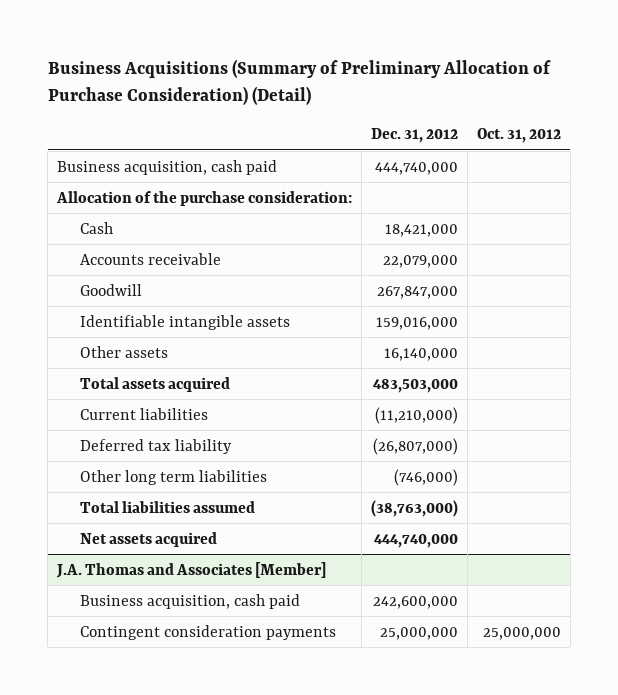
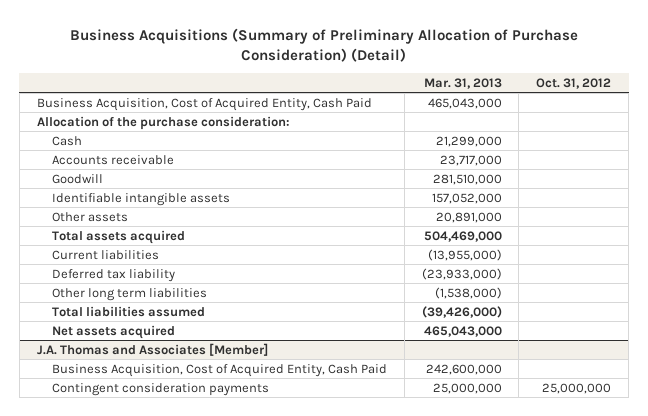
[370,128,458,144] Dec. 31, 2012 -> none
none -> [423,77,502,89] Mar. 31, 2013
[57,159,278,175] Business acquisition, cash paid -> [36,97,372,111] Business Acquisition, Cost of Acquired Entity, Cash Paid
[80,593,301,609] Business acquisition, cash paid -> [52,363,388,377] Business Acquisition, Cost of Acquired Entity, Cash Paid

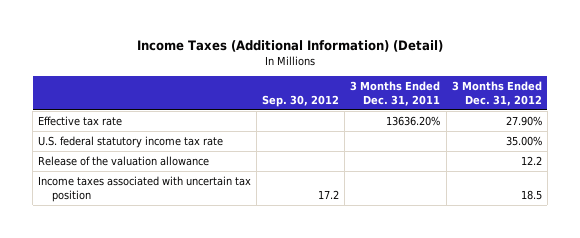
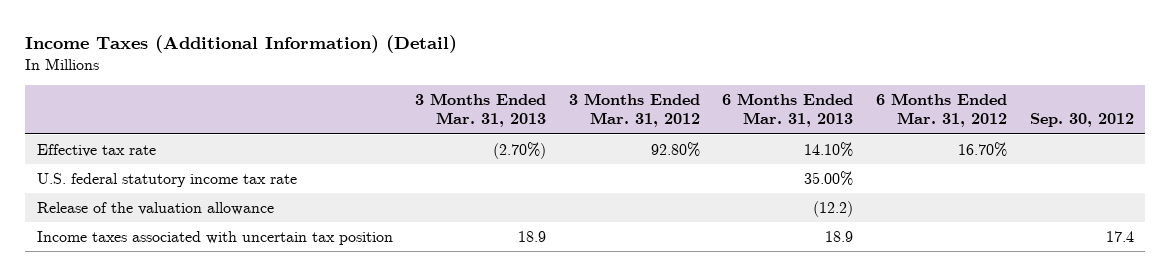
[350,80,441,106] 3 Months Ended Dec. 31, 2011 -> none
[451,80,542,106] 3 Months Ended Dec. 31, 2012 -> none
none -> [415,92,547,128] 3 Months Ended Mar. 31, 2013
none -> [568,92,700,128] 3 Months Ended Mar. 31, 2012
none -> [722,92,854,128] 6 Months Ended Mar. 31, 2013
none -> [875,92,1007,128] 6 Months Ended Mar. 31, 2012
[318,189,340,199] 17.2 -> [1105,230,1134,242] 17.4

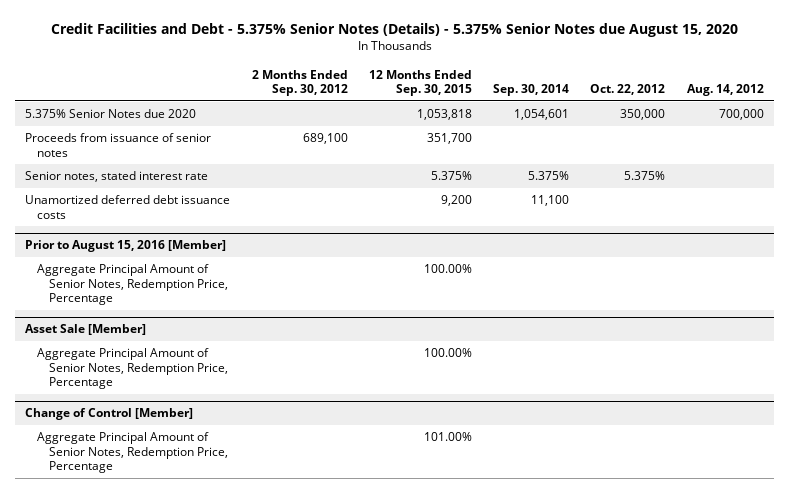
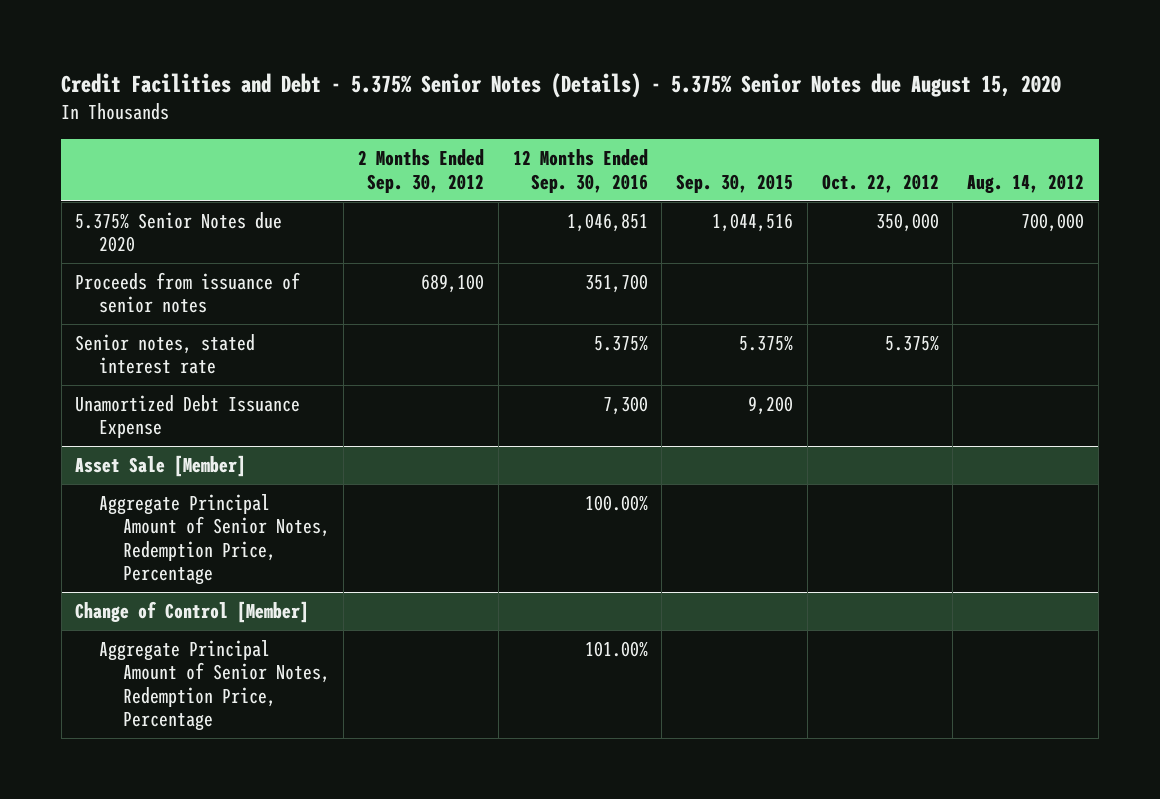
[368,69,472,97] 12 Months Ended Sep. 30, 2015 -> none
[493,84,570,97] Sep. 30, 2014 -> none
none -> [512,149,648,193] 12 Months Ended Sep. 30, 2016
none -> [676,173,794,193] Sep. 30, 2015
[25,240,227,253] Prior to August 15, 2016 [Member] -> none
[37,264,229,305] Aggregate Principal Amount of Senior Notes, Redemption Price, Percentage -> none
[25,195,231,219] Unamortized deferred debt issuance costs -> [75,394,301,439] Unamortized Debt Issuance Expense

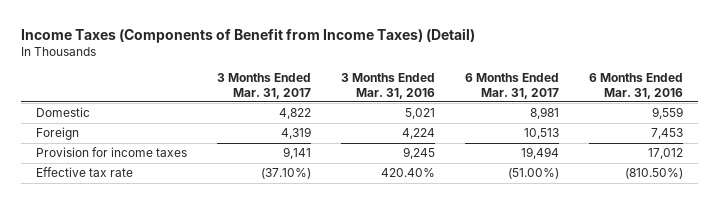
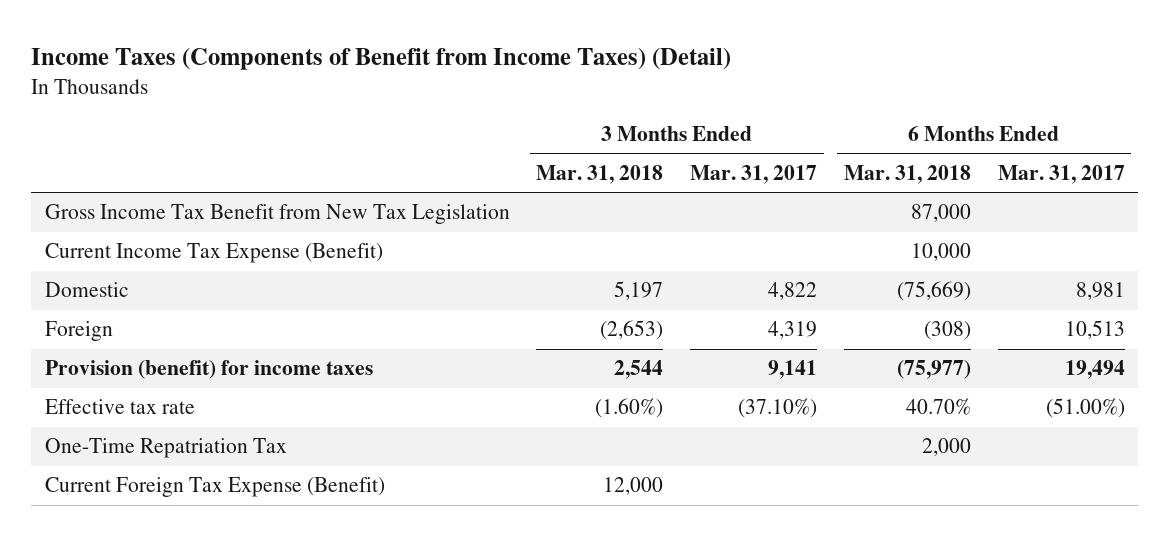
[341,73,436,99] 3 Months Ended Mar. 31, 2016 -> none
[589,73,684,99] 6 Months Ended Mar. 31, 2016 -> none
none -> [536,164,664,184] Mar. 31, 2018
none -> [843,164,971,184] Mar. 31, 2018
none -> [44,204,510,225] Gross Income Tax Benefit from New Tax Legislation
none -> [44,243,383,264] Current Income Tax Expense (Benefit)
[36,147,188,158] Provision for income taxes -> [44,360,373,380] Provision (benefit) for income taxes
none -> [44,438,287,459] One-Time Repatriation Tax
none -> [44,477,385,498] Current Foreign Tax Expense (Benefit)

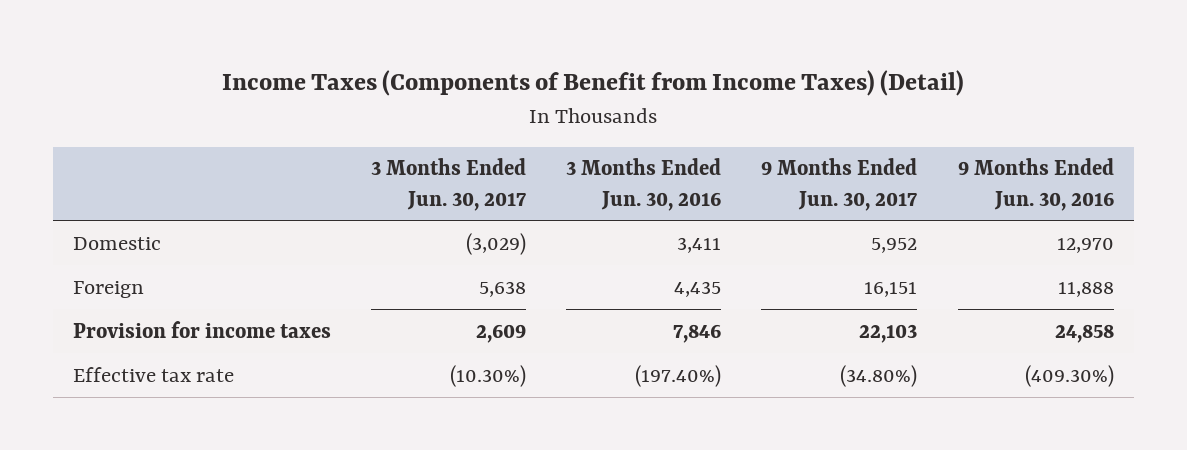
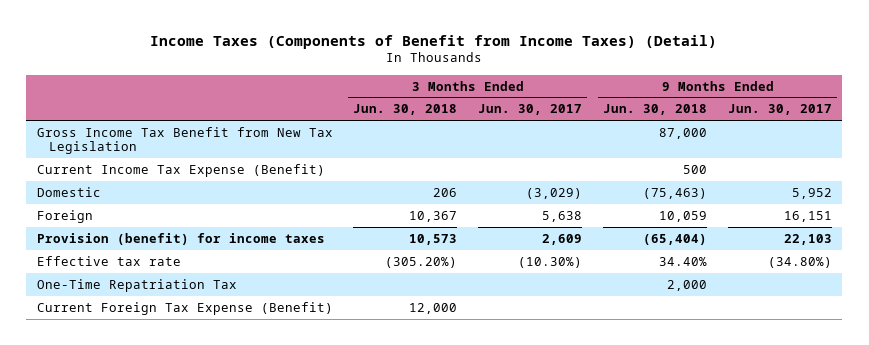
[566,158,722,211] 3 Months Ended Jun. 30, 2016 -> none
[957,158,1114,211] 9 Months Ended Jun. 30, 2016 -> none
none -> [353,104,458,116] Jun. 30, 2018
none -> [603,104,708,116] Jun. 30, 2018
none -> [36,126,333,155] Gross Income Tax Benefit from New Tax Legislation
none -> [36,163,325,177] Current Income Tax Expense (Benefit)
[73,320,332,338] Provision for income taxes -> [36,232,325,245] Provision (benefit) for income taxes
none -> [36,278,237,292] One-Time Repatriation Tax
none -> [36,301,333,315] Current Foreign Tax Expense (Benefit)

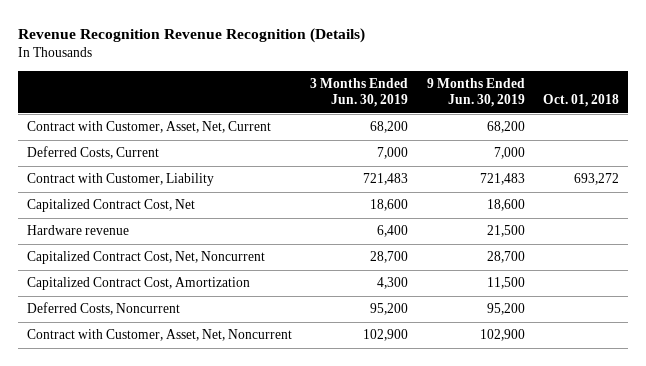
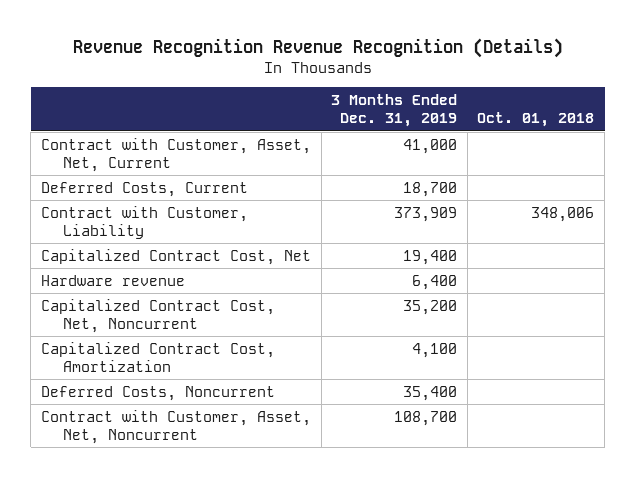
[310,78,409,108] 3 Months Ended Jun. 30, 2019 -> none
[426,78,525,108] 9 Months Ended Jun. 30, 2019 -> none
none -> [331,94,458,128] 3 Months Ended Dec. 31, 2019
[574,173,620,186] 693,272 -> [531,206,595,222] 348,006

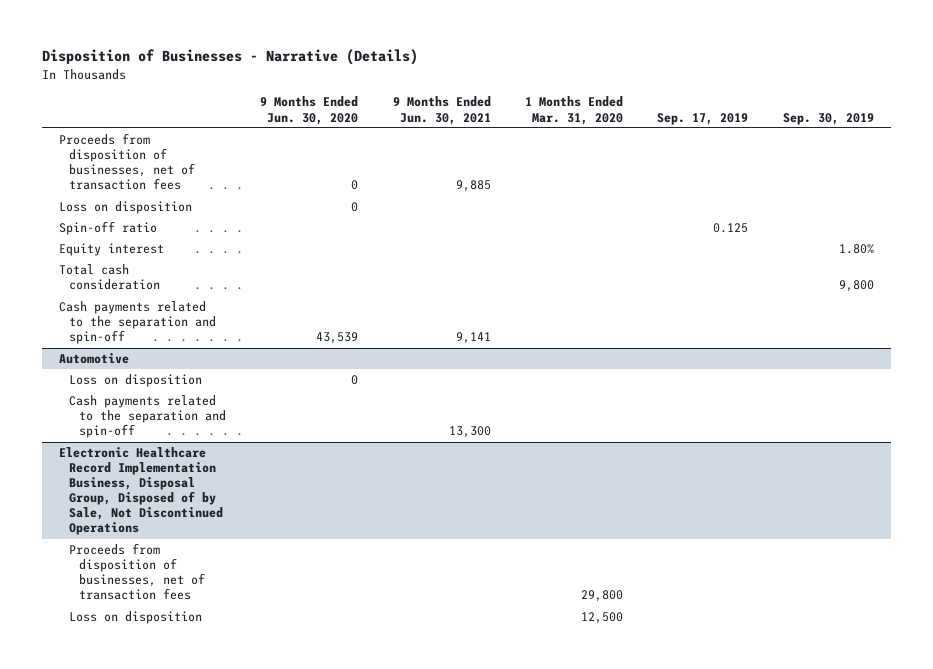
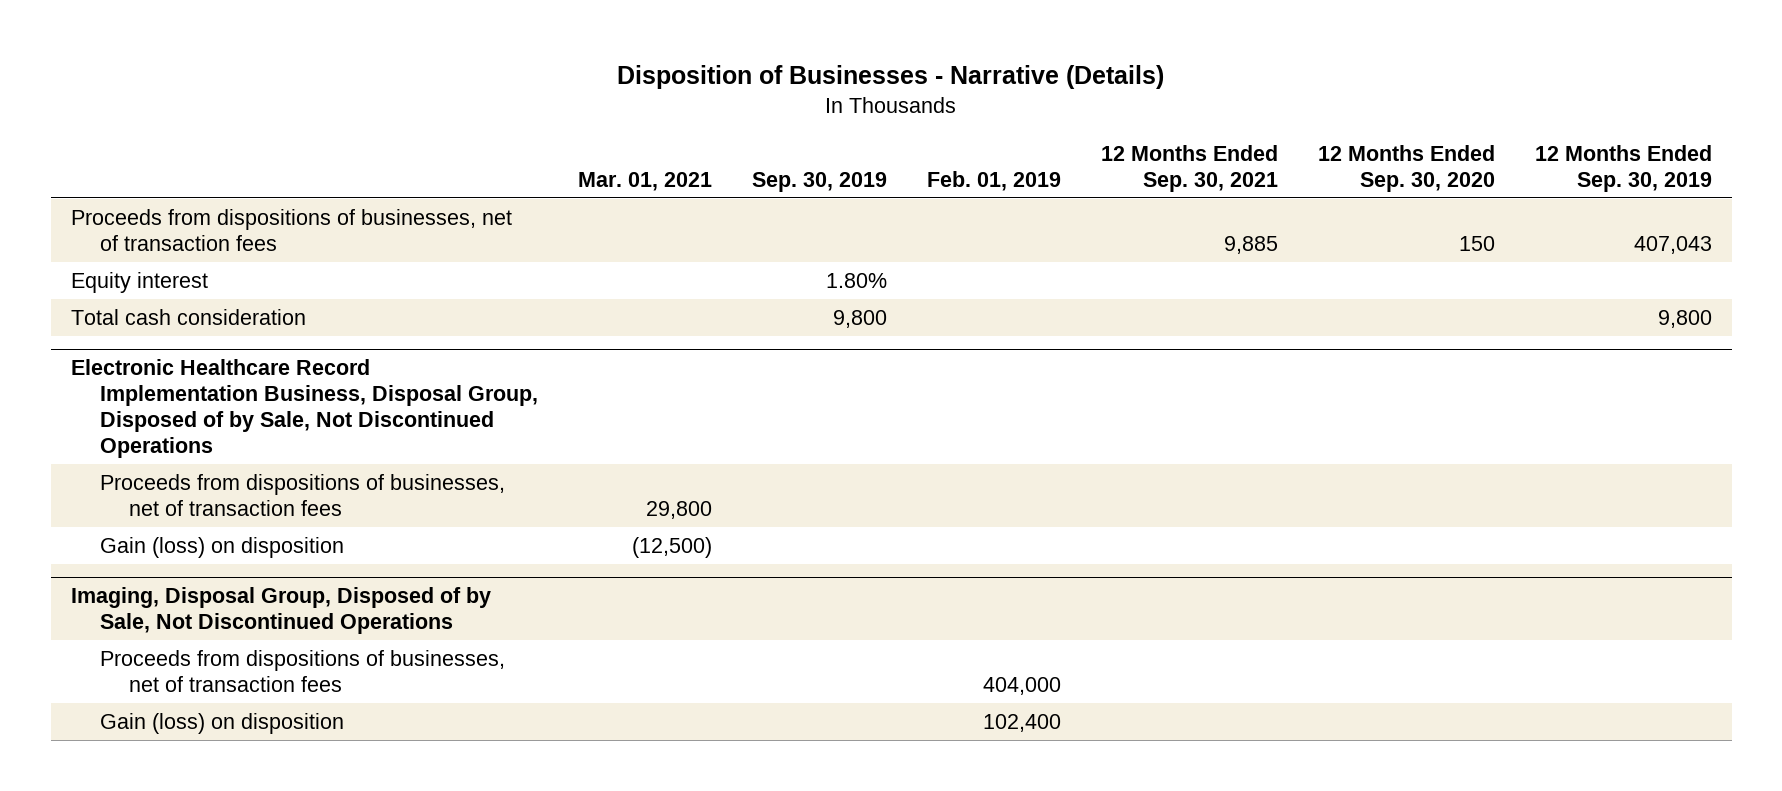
[260,96,359,125] 9 Months Ended Jun. 30, 2020 -> none
[392,96,491,125] 9 Months Ended Jun. 30, 2021 -> none
[524,96,623,125] 1 Months Ended Mar. 31, 2020 -> none
[657,112,749,125] Sep. 17, 2019 -> none
none -> [577,171,712,191] Mar. 01, 2021
none -> [926,170,1061,191] Feb. 01, 2019
none -> [1100,144,1278,192] 12 Months Ended Sep. 30, 2021
none -> [1317,144,1495,192] 12 Months Ended Sep. 30, 2020
none -> [1534,144,1712,192] 12 Months Ended Sep. 30, 2019
[58,201,192,215] Loss on disposition -> none
[58,221,157,236] Spin-off ratio -> none
[58,133,196,191] Proceeds from disposition of businesses, net of transaction fees -> [70,208,512,251] Proceeds from dispositions of businesses, net of transaction fees
[58,301,217,345] Cash payments related to the separation and spin-off -> none
[58,353,129,365] Automotive -> none
[69,374,203,388] Loss on disposition -> none
[69,395,227,439] Cash payments related to the separation and spin-off -> none
[69,543,206,601] Proceeds from disposition of businesses, net of transaction fees -> [99,473,505,516] Proceeds from dispositions of businesses, net of transaction fees
[69,611,203,625] Loss on disposition -> [99,536,344,558] Gain (loss) on disposition
none -> [70,586,491,634] Imaging, Disposal Group, Disposed of by Sale, Not Discontinued Operations
none -> [99,649,505,692] Proceeds from dispositions of businesses, net of transaction fees
none -> [99,712,344,734] Gain (loss) on disposition

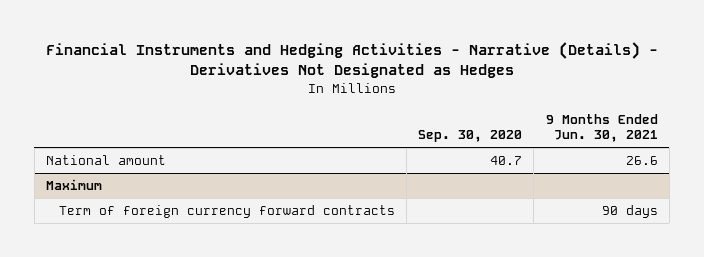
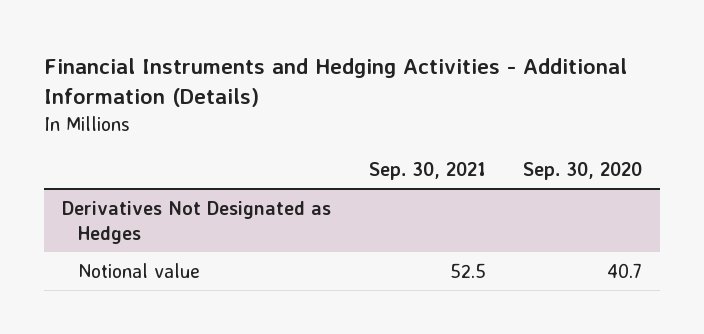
[45,41,658,79] Financial Instruments and Hedging Activities - Narrative (Details) - Derivatives Not Designated as Hedges -> [43,58,627,108] Financial Instruments and Hedging Activities - Additional Information (Details)
[545,113,658,143] 9 Months Ended Jun. 30, 2021 -> none
none -> [368,161,486,180] Sep. 30, 2021
[46,155,167,166] National amount -> none
[58,205,395,219] Term of foreign currency forward contracts -> none
[46,179,103,191] Maximum -> [62,200,332,244] Derivatives Not Designated as Hedges
none -> [78,262,201,278] Notional value

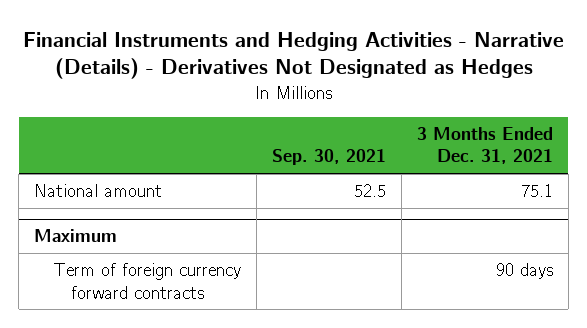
[43,58,627,108] Financial Instruments and Hedging Activities - Additional Information (Details) -> [22,31,564,80] Financial Instruments and Hedging Activities - Narrative (Details) - Derivatives Not Designated as Hedges
[522,161,642,180] Sep. 30, 2020 -> none
none -> [416,126,553,165] 3 Months Ended Dec. 31, 2021
[78,262,201,278] Notional value -> none
none -> [34,184,163,198] National amount
[62,200,332,244] Derivatives Not Designated as Hedges -> [34,229,118,243] Maximum
none -> [52,263,241,299] Term of foreign currency forward contracts

